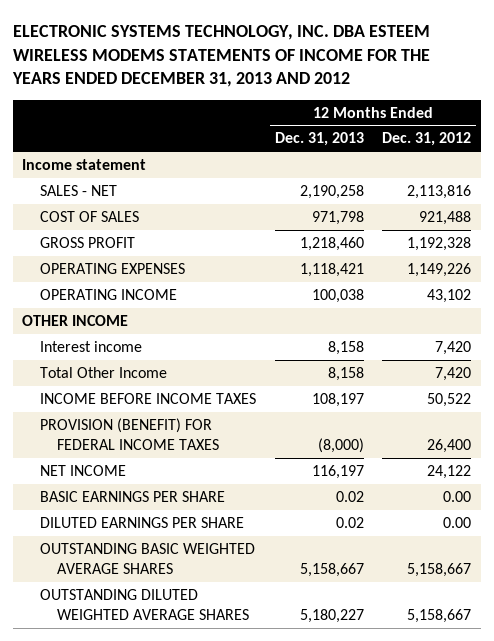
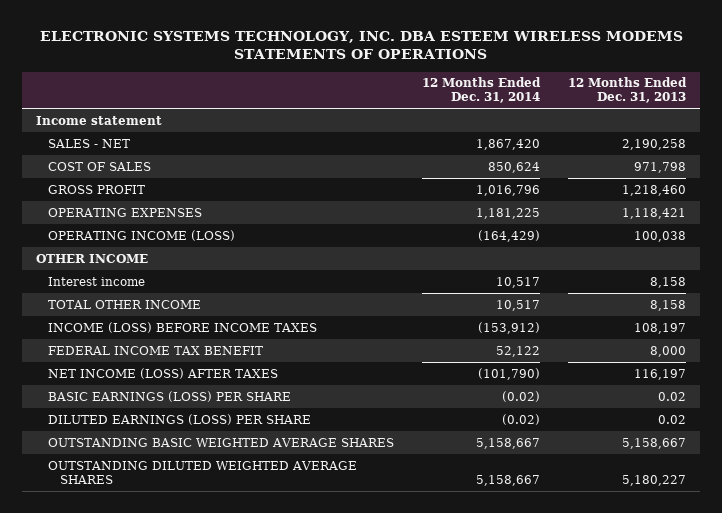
[11,24,430,88] ELECTRONIC SYSTEMS TECHNOLOGY, INC. DBA ESTEEM WIRELESS MODEMS STATEMENTS OF INCOME FOR THE YEARS ENDED DECEMBER 31, 2013 AND 2012 -> [40,30,684,60] ELECTRONIC SYSTEMS TECHNOLOGY, INC. DBA ESTEEM WIRELESS MODEMS STATEMENTS OF OPERATIONS
[382,132,472,147] Dec. 31, 2012 -> none
none -> [422,77,542,104] 12 Months Ended Dec. 31, 2014
[39,288,177,300] OPERATING INCOME -> [48,229,236,241] OPERATING INCOME (LOSS)
[39,366,167,378] Total Other Income -> [48,299,202,309] TOTAL OTHER INCOME
[39,392,256,404] INCOME BEFORE INCOME TAXES -> [48,321,318,333] INCOME (LOSS) BEFORE INCOME TAXES
[39,417,220,450] PROVISION (BENEFIT) FOR FEDERAL INCOME TAXES -> [48,345,264,355] FEDERAL INCOME TAX BENEFIT
[317,437,364,453] (8,000) -> [650,345,687,357] 8,000
[39,464,126,476] NET INCOME -> [48,367,279,379] NET INCOME (LOSS) AFTER TAXES
[39,490,225,502] BASIC EARNINGS PER SHARE -> [48,390,292,402] BASIC EARNINGS (LOSS) PER SHARE
[39,516,244,528] DILUTED EARNINGS PER SHARE -> [48,413,312,425] DILUTED EARNINGS (LOSS) PER SHARE

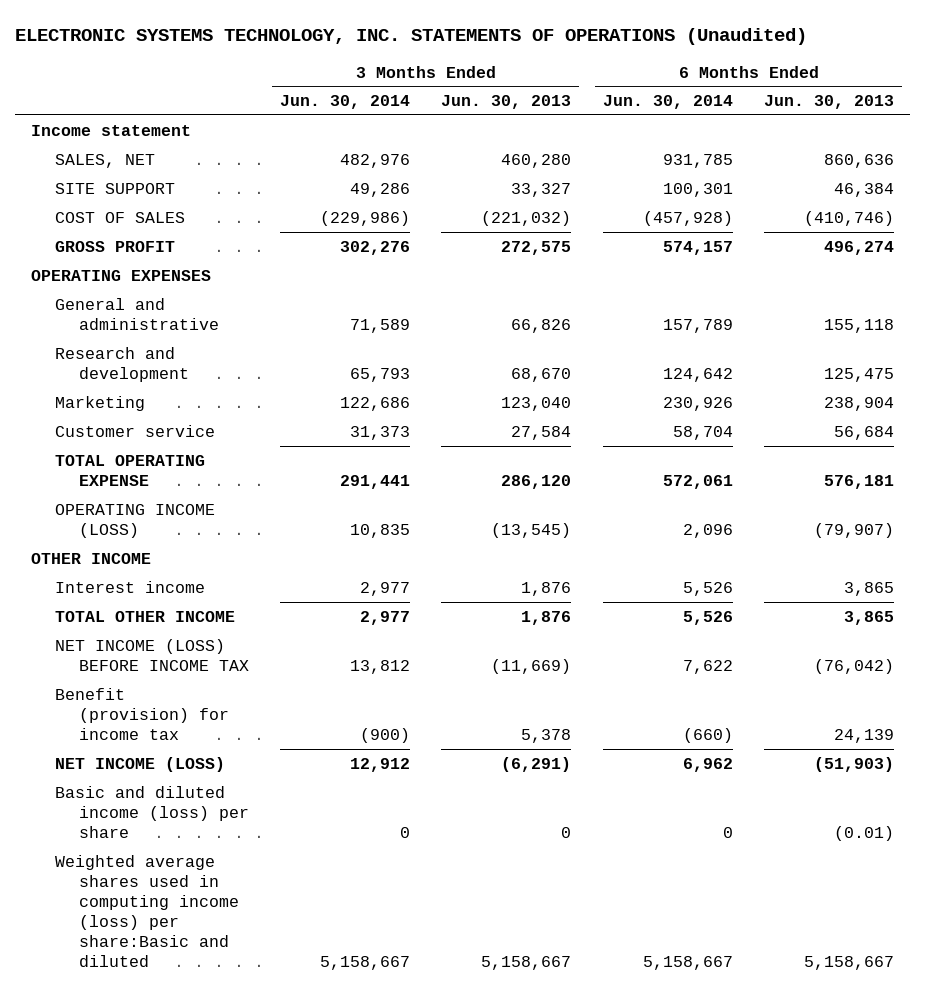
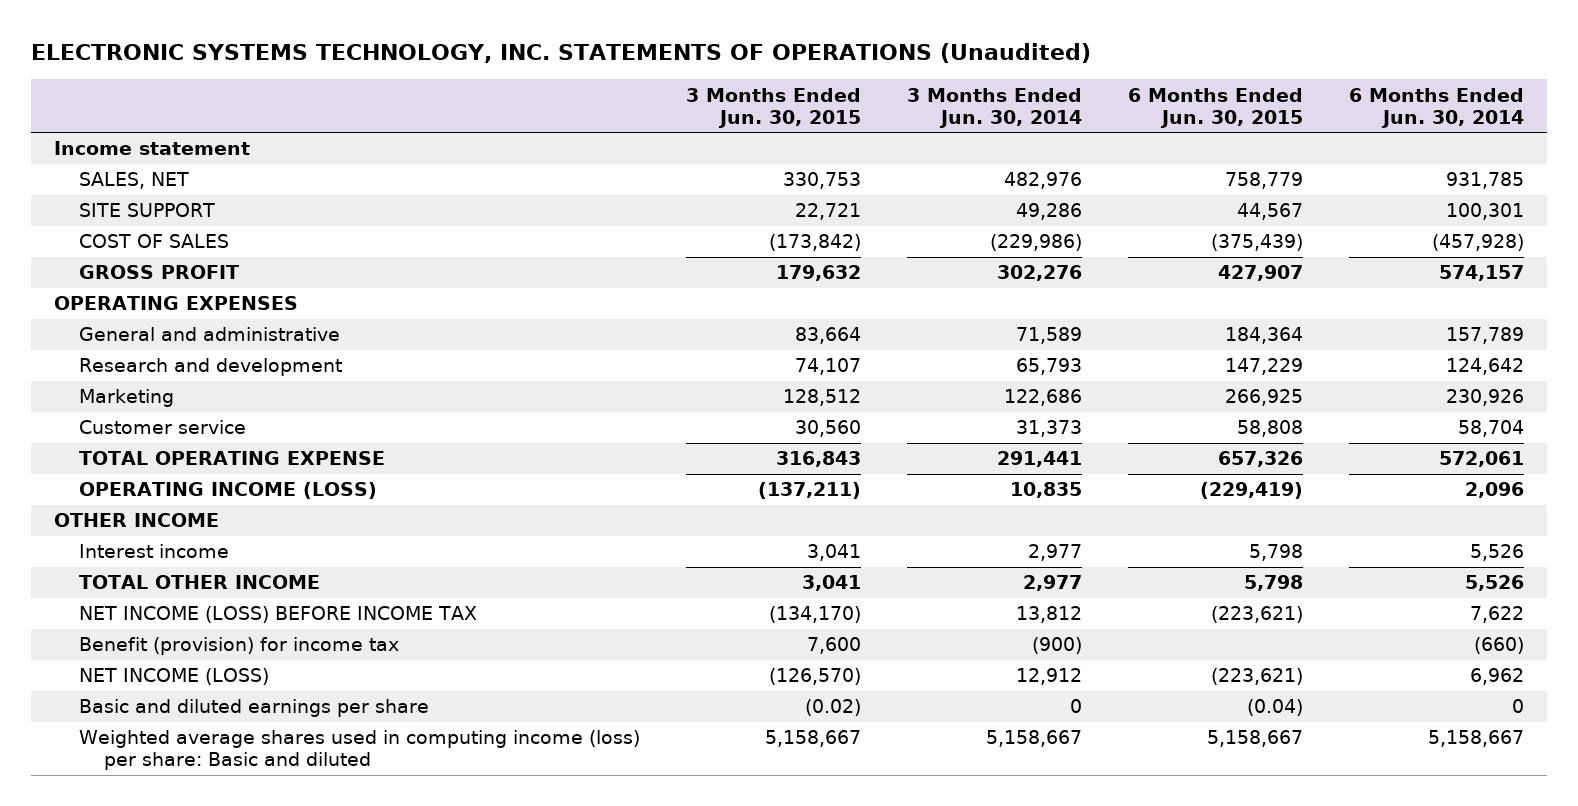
[441,95,572,110] Jun. 30, 2013 -> none
[764,95,895,110] Jun. 30, 2013 -> none
none -> [686,87,862,128] 3 Months Ended Jun. 30, 2015
none -> [1128,87,1304,128] 6 Months Ended Jun. 30, 2015
[54,785,249,838] Basic and diluted income (loss) per share -> [79,699,430,718] Basic and diluted earnings per share
[54,854,239,968] Weighted average shares used in computing income (loss) per share:Basic and diluted -> [79,730,641,771] Weighted average shares used in computing income (loss) per share: Basic and diluted

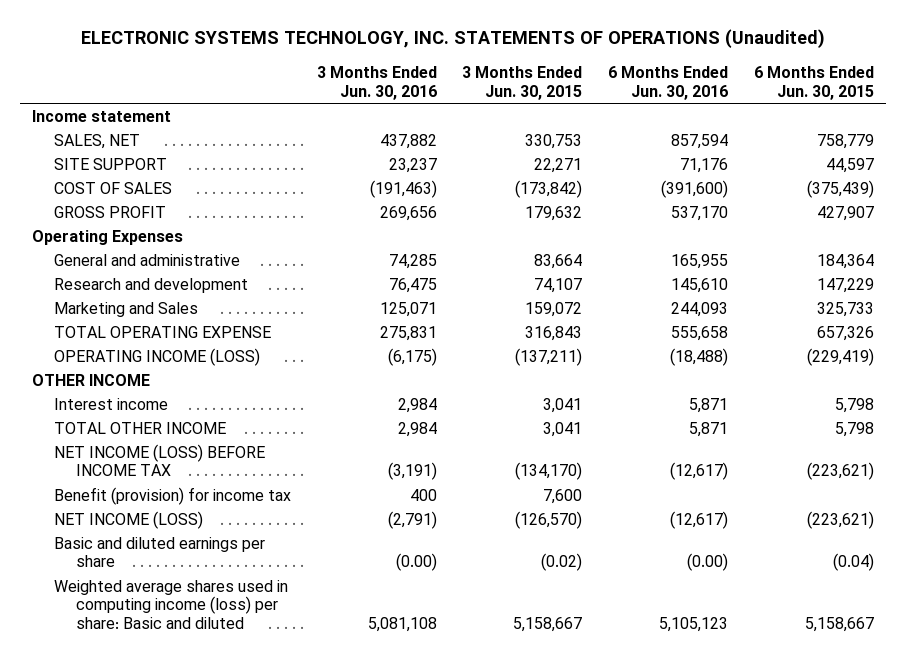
[907,87,1083,128] 3 Months Ended Jun. 30, 2014 -> none
[1349,87,1525,128] 6 Months Ended Jun. 30, 2014 -> none
none -> [316,65,437,100] 3 Months Ended Jun. 30, 2016
none -> [607,65,728,100] 6 Months Ended Jun. 30, 2016
[795,203,862,221] 22,721 -> [534,157,583,173] 22,271
[1237,203,1304,221] 44,567 -> [825,157,874,173] 44,597
[54,296,299,311] OPERATING EXPENSES -> [32,229,184,245] Operating Expenses
[79,420,247,435] Customer service -> none
[79,389,175,408] Marketing -> [54,301,199,317] Marketing and Sales
[783,389,862,407] 128,512 -> [525,301,583,317] 159,072
[1225,389,1304,407] 266,925 -> [816,301,874,317] 325,733

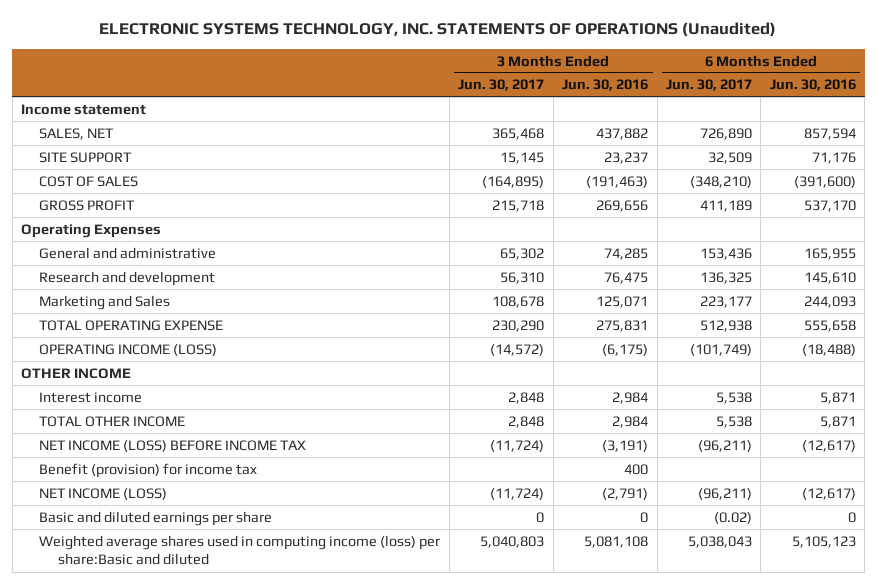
[462,65,583,100] 3 Months Ended Jun. 30, 2015 -> none
[753,65,874,100] 6 Months Ended Jun. 30, 2015 -> none
none -> [458,79,545,92] Jun. 30, 2017
none -> [665,79,752,92] Jun. 30, 2017
[395,553,437,572] (0.00) -> [640,511,649,523] 0
[686,553,728,572] (0.00) -> [847,511,856,523] 0
[54,579,289,629] Weighted average shares used in computing income (loss) per share: Basic and diluted -> [39,534,441,566] Weighted average shares used in computing income (loss) per share:Basic and diluted

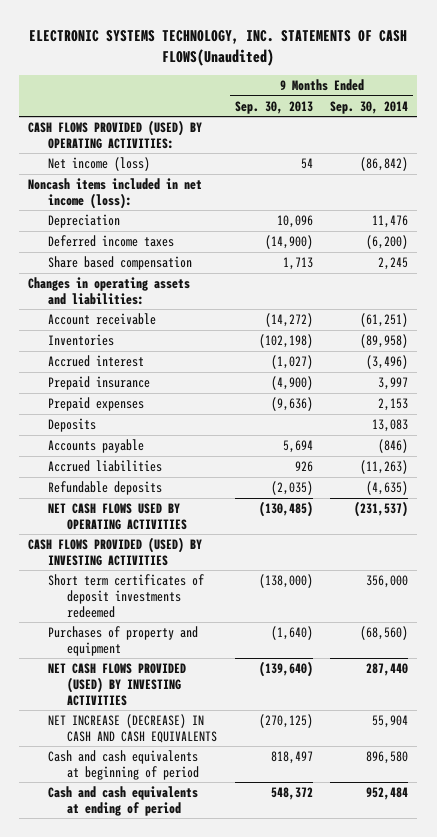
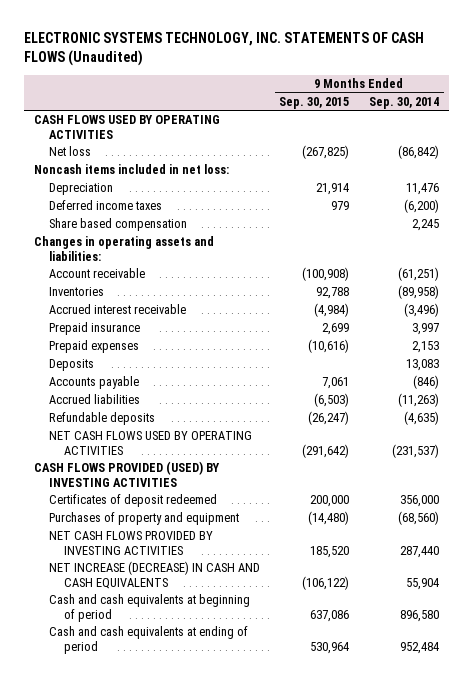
[29,29,408,66] ELECTRONIC SYSTEMS TECHNOLOGY, INC. STATEMENTS OF CASH FLOWS(Unaudited) -> [23,32,424,67] ELECTRONIC SYSTEMS TECHNOLOGY, INC. STATEMENTS OF CASH FLOWS (Unaudited)
[234,100,313,114] Sep. 30, 2013 -> none
none -> [279,96,350,109] Sep. 30, 2015
[28,120,203,149] CASH FLOWS PROVIDED (USED) BY OPERATING ACTIVITIES: -> [33,115,220,139] CASH FLOWS USED BY OPERATING ACTIVITIES
[47,157,150,172] Net income (loss) -> [48,146,91,157] Net loss
[28,178,203,209] Noncash items included in net income (loss): -> [33,164,229,175] Noncash items included in net loss:
[47,355,144,368] Accrued interest -> [48,304,186,315] Accrued interest receivable
[47,574,204,618] Short term certificates of deposit investments redeemed -> [48,494,217,508] Certificates of deposit redeemed
[47,663,186,706] NET CASH FLOWS PROVIDED (USED) BY INVESTING ACTIVITIES -> [48,531,213,555] NET CASH FLOWS PROVIDED BY INVESTING ACTIVITIES

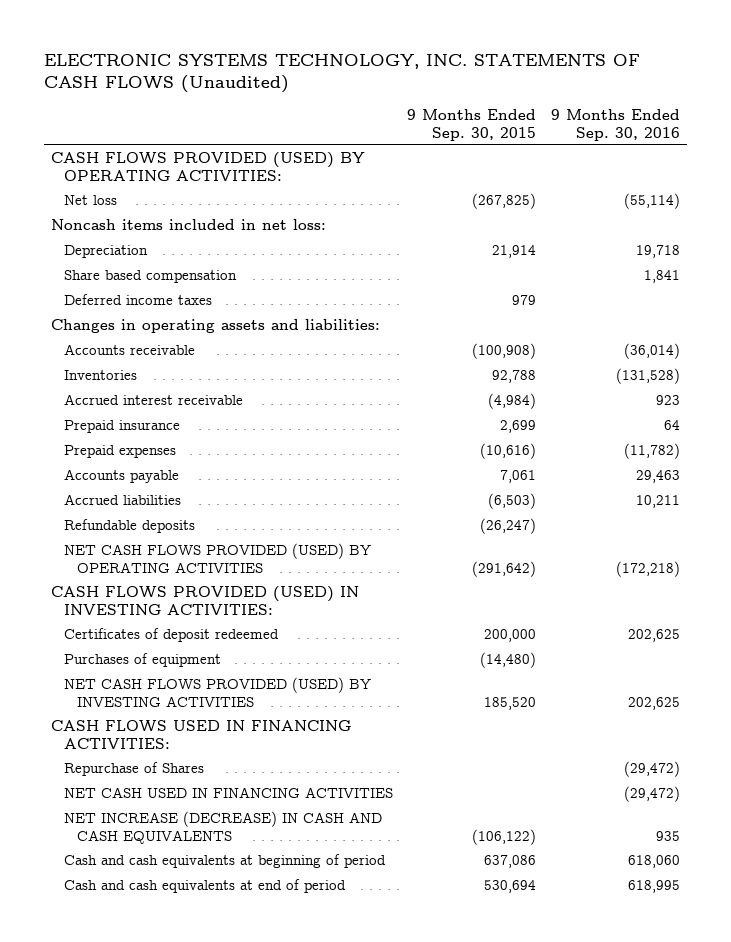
[369,96,440,109] Sep. 30, 2014 -> none
none -> [550,109,680,141] 9 Months Ended Sep. 30, 2016
[33,115,220,139] CASH FLOWS USED BY OPERATING ACTIVITIES -> [51,152,366,181] CASH FLOWS PROVIDED (USED) BY OPERATING ACTIVITIES:
[48,200,162,211] Deferred income taxes -> [63,294,212,306] Deferred income taxes
[48,268,145,279] Account receivable -> [63,344,195,356] Accounts receivable
[48,359,94,372] Deposits -> none
[48,431,252,455] NET CASH FLOWS USED BY OPERATING ACTIVITIES -> [63,543,371,573] NET CASH FLOWS PROVIDED (USED) BY OPERATING ACTIVITIES
[33,461,220,487] CASH FLOWS PROVIDED (USED) BY INVESTING ACTIVITIES -> [51,586,360,615] CASH FLOWS PROVIDED (USED) IN INVESTING ACTIVITIES:
[48,512,239,526] Purchases of property and equipment -> [63,653,221,668] Purchases of equipment
[48,531,213,555] NET CASH FLOWS PROVIDED BY INVESTING ACTIVITIES -> [63,677,371,707] NET CASH FLOWS PROVIDED (USED) BY INVESTING ACTIVITIES
none -> [51,720,352,749] CASH FLOWS USED IN FINANCING ACTIVITIES:
none -> [63,762,204,777] Repurchase of Shares
none -> [63,787,393,799] NET CASH USED IN FINANCING ACTIVITIES
[48,626,248,654] Cash and cash equivalents at ending of period -> [63,879,346,894] Cash and cash equivalents at end of period
[310,641,350,654] 530,964 -> [484,880,537,894] 530,694

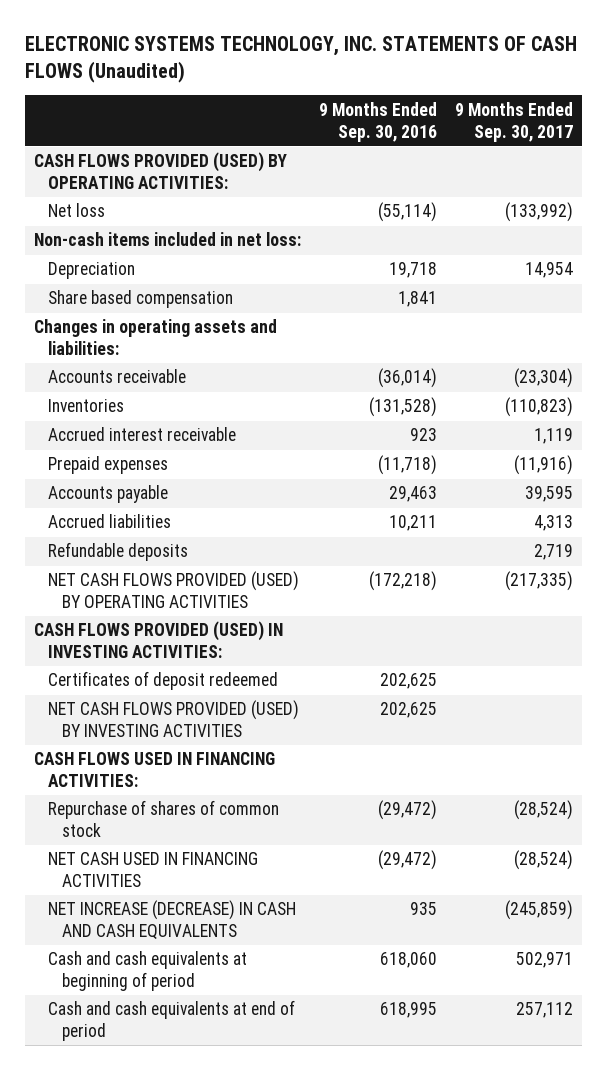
[407,109,537,141] 9 Months Ended Sep. 30, 2015 -> none
none -> [454,101,573,142] 9 Months Ended Sep. 30, 2017
[51,219,327,231] Noncash items included in net loss: -> [33,232,301,247] Non-cash items included in net loss:
[63,294,212,306] Deferred income taxes -> none
[63,420,180,434] Prepaid insurance -> none
[623,443,680,460] (11,782) -> [377,455,437,476] (11,718)
[63,653,221,668] Purchases of equipment -> none
[63,762,204,777] Repurchase of Shares -> [47,800,279,838] Repurchase of shares of common stock

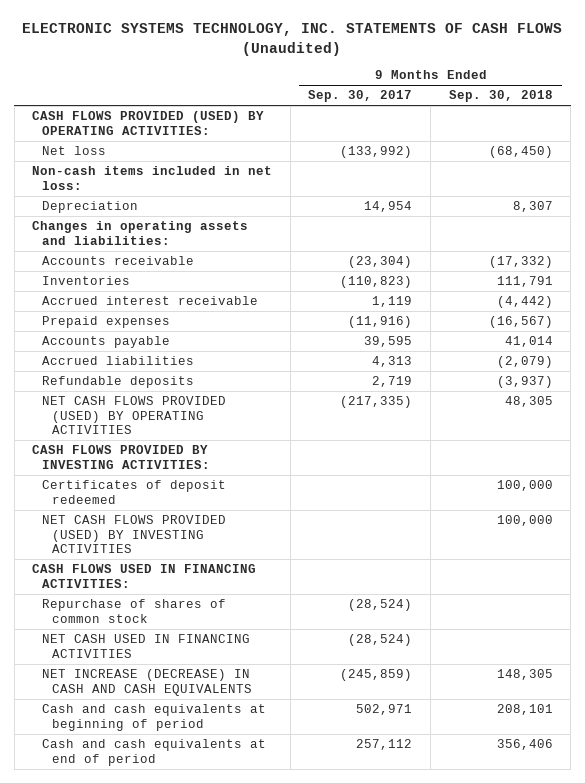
[318,101,437,142] 9 Months Ended Sep. 30, 2016 -> none
none -> [448,90,553,103] Sep. 30, 2018
[47,290,233,309] Share based compensation -> none
[33,621,283,659] CASH FLOWS PROVIDED (USED) IN INVESTING ACTIVITIES: -> [32,445,211,469] CASH FLOWS PROVIDED BY INVESTING ACTIVITIES:

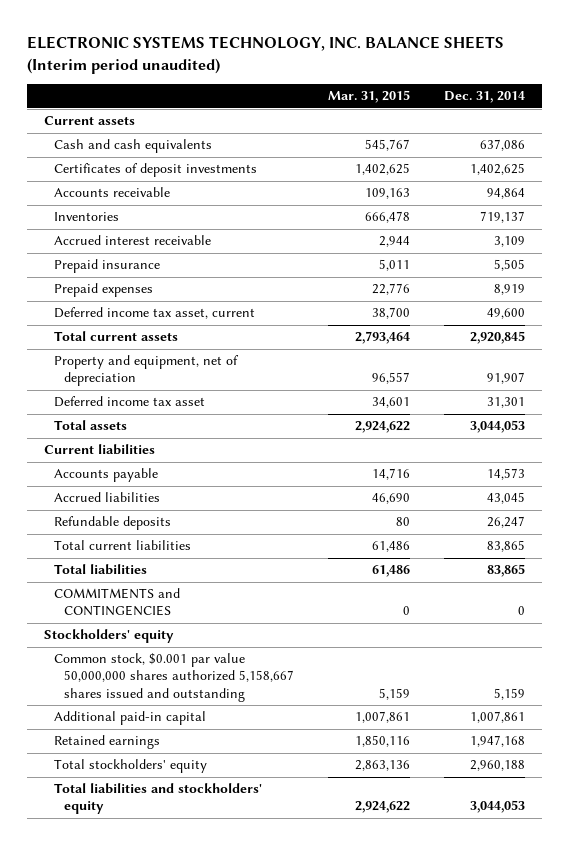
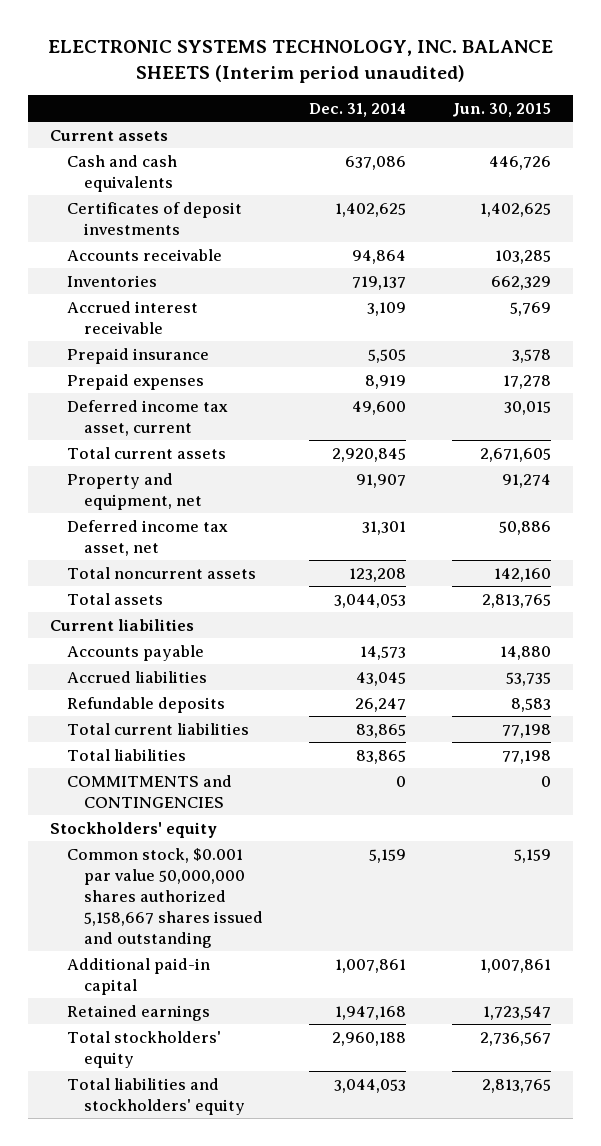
[328,90,411,104] Mar. 31, 2015 -> none
none -> [451,102,551,117] Jun. 30, 2015
[54,355,240,387] Property and equipment, net of depreciation -> [67,472,203,510] Property and equipment, net
[54,396,206,408] Deferred income tax asset -> [67,519,229,556] Deferred income tax asset, net
none -> [67,566,257,579] Total noncurrent assets

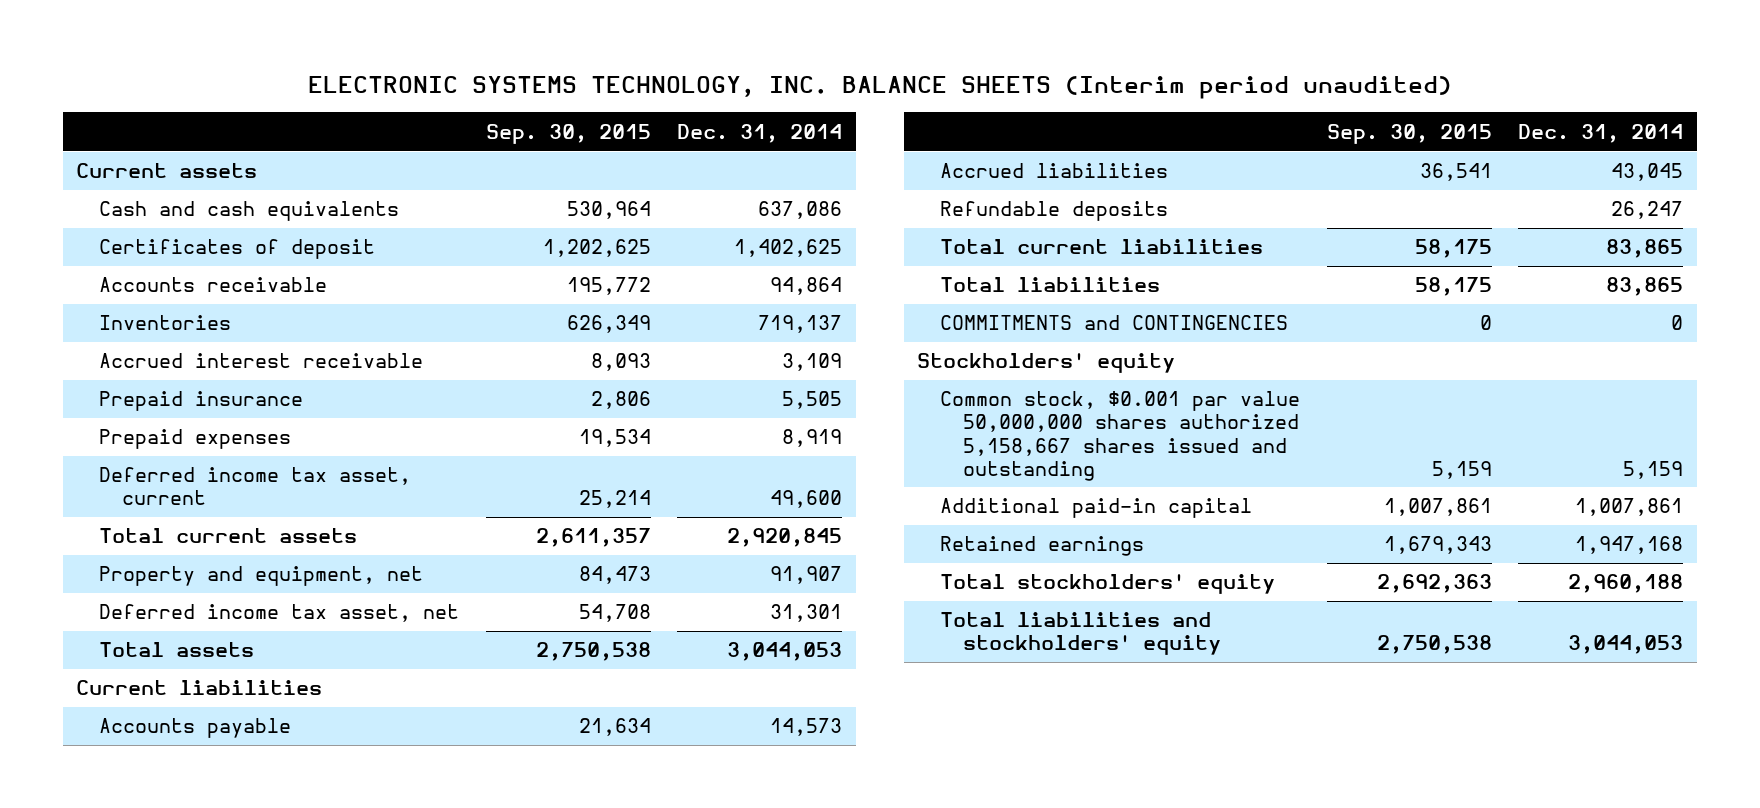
[451,102,551,117] Jun. 30, 2015 -> none
none -> [485,123,651,144] Sep. 30, 2015
[67,201,243,235] Certificates of deposit investments -> [99,239,376,260] Certificates of deposit
[67,566,257,579] Total noncurrent assets -> none

